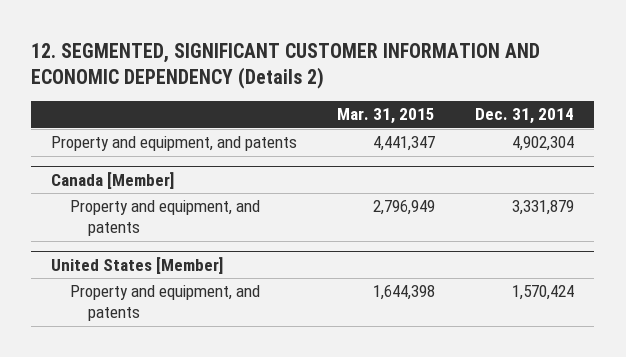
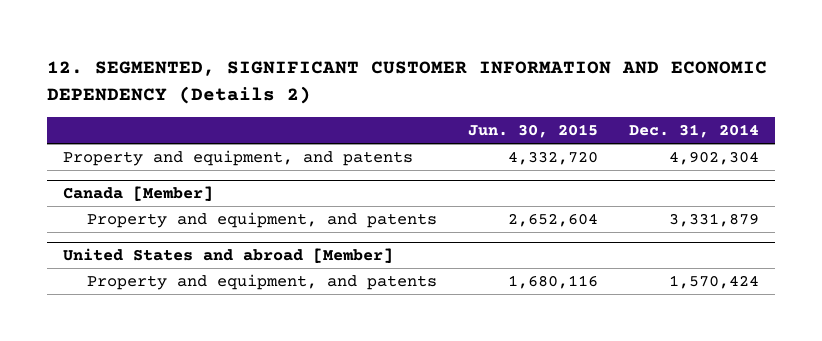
[337,108,436,125] Mar. 31, 2015 -> none
none -> [467,124,598,139] Jun. 30, 2015
[51,256,224,274] United States [Member] -> [62,248,393,264] United States and abroad [Member]

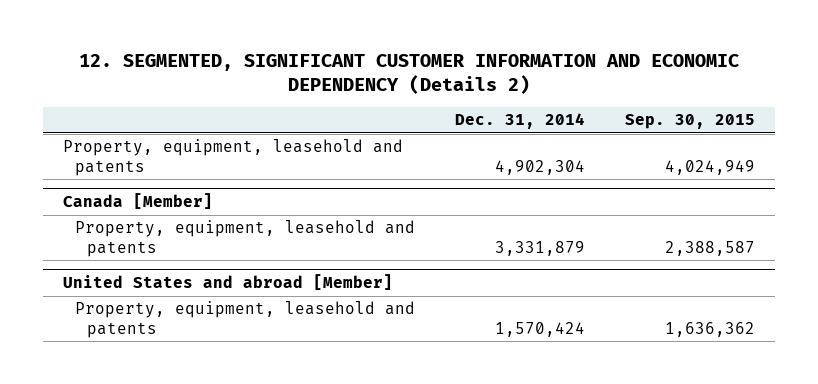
[467,124,598,139] Jun. 30, 2015 -> none
none -> [624,114,755,130] Sep. 30, 2015
[62,149,413,166] Property and equipment, and patents -> [62,139,403,177] Property, equipment, leasehold and patents
[86,211,437,228] Property and equipment, and patents -> [74,220,415,258] Property, equipment, leasehold and patents
[86,273,437,290] Property and equipment, and patents -> [74,301,415,339] Property, equipment, leasehold and patents

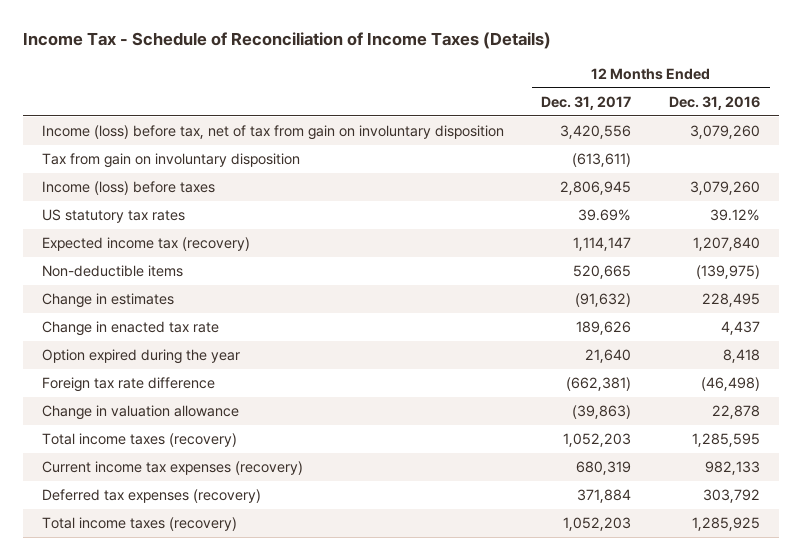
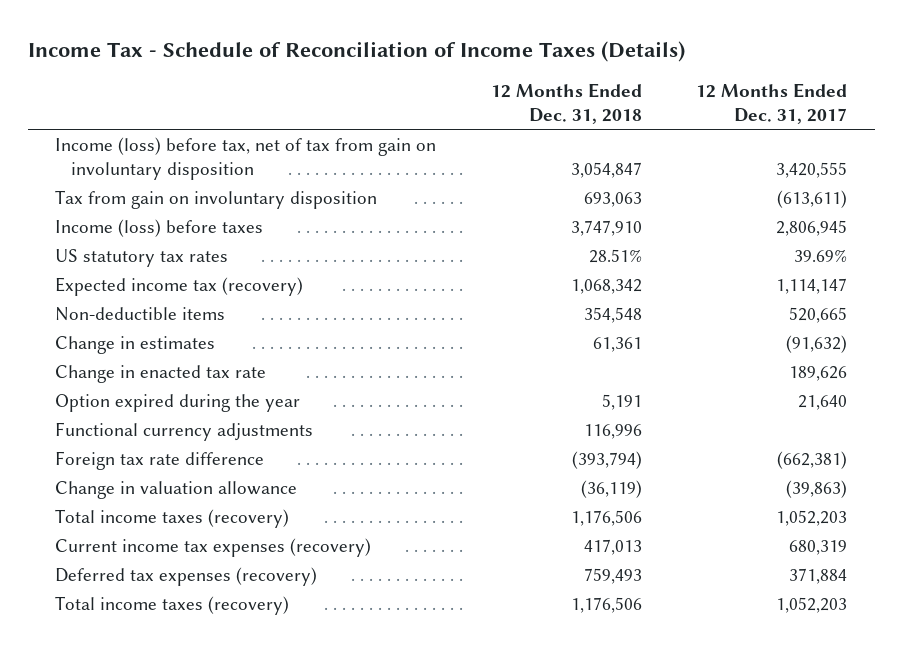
[669,96,761,111] Dec. 31, 2016 -> none
none -> [490,82,642,124] 12 Months Ended Dec. 31, 2018
[560,125,632,140] 3,420,556 -> [776,161,848,178] 3,420,555
none -> [55,421,314,441] Functional currency adjustments

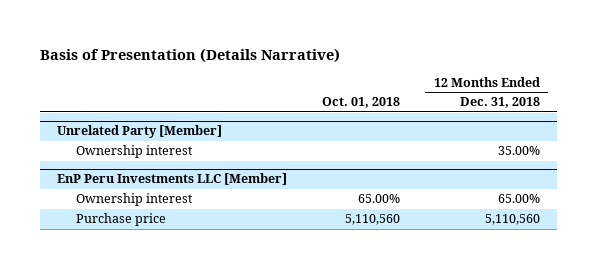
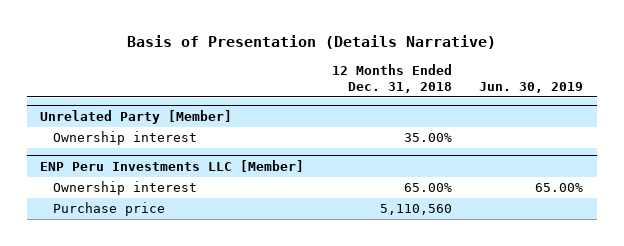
[321,97,400,109] Oct. 01, 2018 -> none
none -> [479,81,584,93] Jun. 30, 2019
[57,173,288,186] EnP Peru Investments LLC [Member] -> [40,160,305,173] ENP Peru Investments LLC [Member]

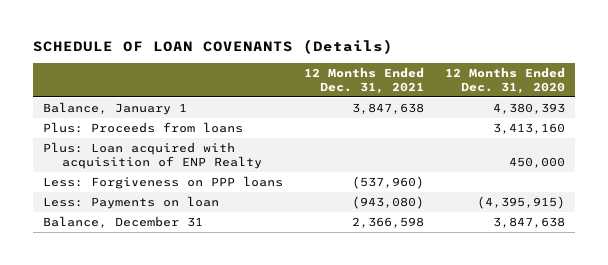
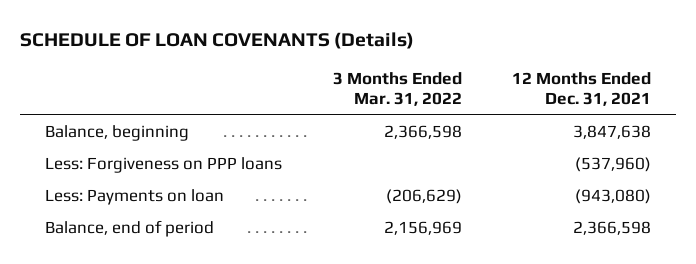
[445,66,566,94] 12 Months Ended Dec. 31, 2020 -> none
none -> [332,72,462,107] 3 Months Ended Mar. 31, 2022
[43,121,244,133] Plus: Proceeds from loans -> none
[43,141,262,169] Plus: Loan acquired with acquisition of ENP Realty -> none
[43,101,188,115] Balance, January 1 -> [45,125,190,142] Balance, beginning
[43,215,204,228] Balance, December 31 -> [45,220,215,238] Balance, end of period

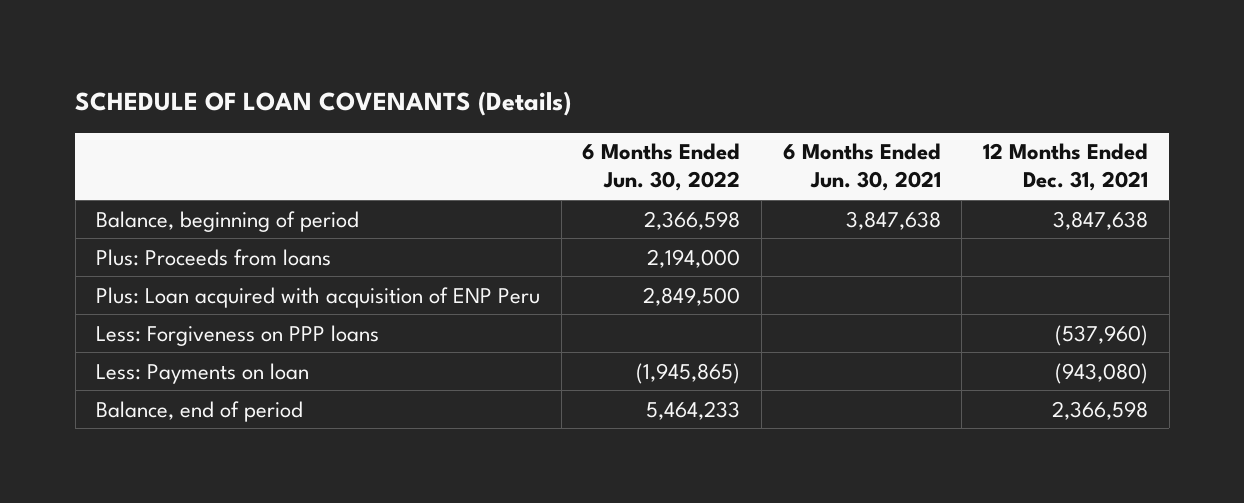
[332,72,462,107] 3 Months Ended Mar. 31, 2022 -> none
none -> [582,143,741,192] 6 Months Ended Jun. 30, 2022
none -> [782,143,941,192] 6 Months Ended Jun. 30, 2021
[45,125,190,142] Balance, beginning -> [96,210,360,232] Balance, beginning of period
none -> [96,248,332,266] Plus: Proceeds from loans
none -> [96,286,541,308] Plus: Loan acquired with acquisition of ENP Peru

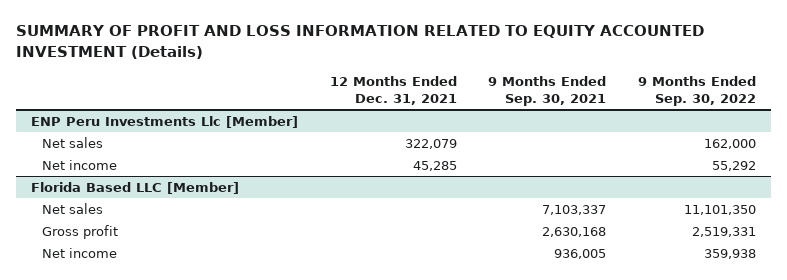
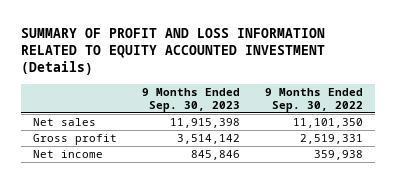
[329,75,457,105] 12 Months Ended Dec. 31, 2021 -> none
[488,75,607,106] 9 Months Ended Sep. 30, 2021 -> none
none -> [141,87,240,112] 9 Months Ended Sep. 30, 2023
[31,116,299,129] ENP Peru Investments Llc [Member] -> none
[41,137,103,149] Net sales -> none
[41,160,117,171] Net income -> none
[31,182,240,195] Florida Based LLC [Member] -> none

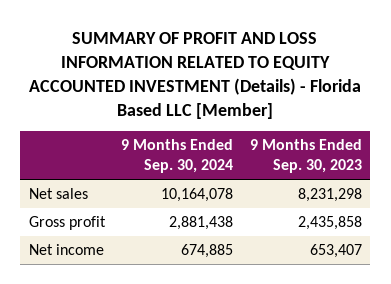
[20,27,325,76] SUMMARY OF PROFIT AND LOSS INFORMATION RELATED TO EQUITY ACCOUNTED INVESTMENT (Details) -> [29,32,362,119] SUMMARY OF PROFIT AND LOSS INFORMATION RELATED TO EQUITY ACCOUNTED INVESTMENT (Details) - Florida Based LLC [Member]
[264,87,363,112] 9 Months Ended Sep. 30, 2022 -> none
none -> [121,139,234,174] 9 Months Ended Sep. 30, 2024
[169,118,240,129] 11,915,398 -> [297,187,362,202] 8,231,298
[176,134,240,145] 3,514,142 -> [297,215,362,230] 2,435,858
[190,150,240,161] 845,846 -> [309,243,362,258] 653,407

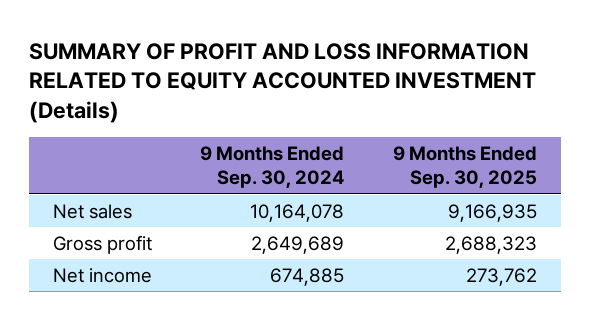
[29,32,362,119] SUMMARY OF PROFIT AND LOSS INFORMATION RELATED TO EQUITY ACCOUNTED INVESTMENT (Details) - Florida Based LLC [Member] -> [29,42,537,123] SUMMARY OF PROFIT AND LOSS INFORMATION RELATED TO EQUITY ACCOUNTED INVESTMENT (Details)
[249,139,362,174] 9 Months Ended Sep. 30, 2023 -> none
none -> [392,145,537,189] 9 Months Ended Sep. 30, 2025
[169,215,234,230] 2,881,438 -> [251,235,345,254] 2,649,689

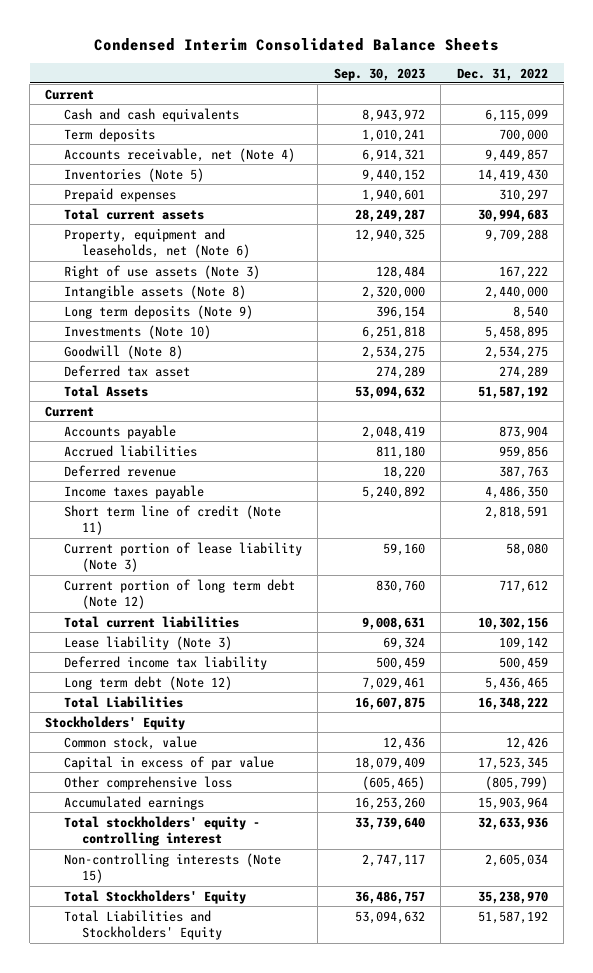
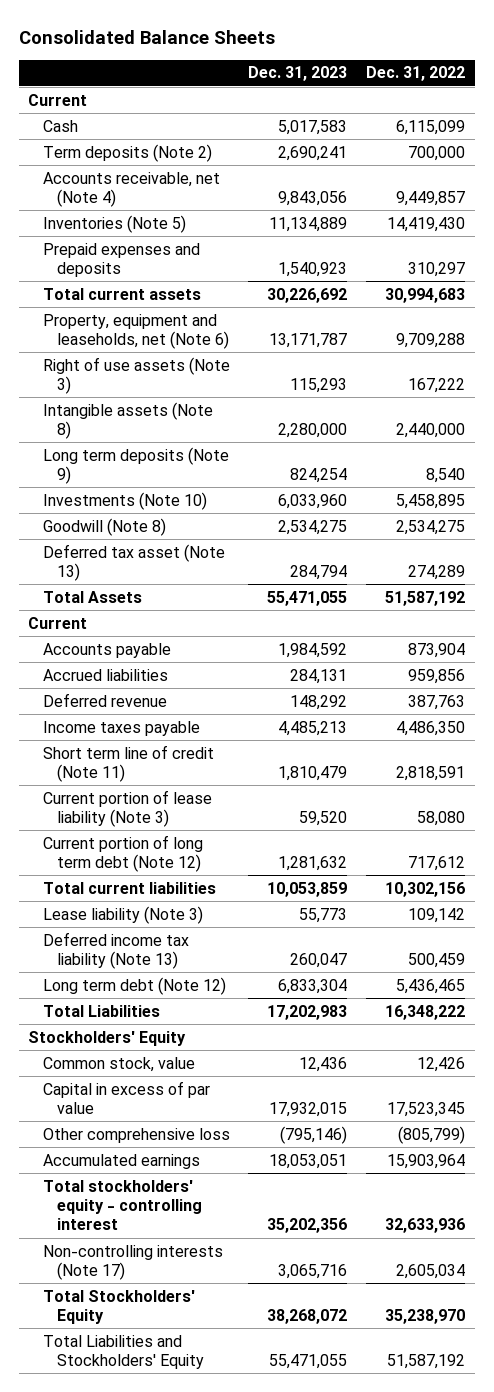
[93,37,499,51] Condensed Interim Consolidated Balance Sheets -> [19,29,276,44] Consolidated Balance Sheets
[333,67,425,81] Sep. 30, 2023 -> none
none -> [248,66,348,82] Dec. 31, 2023
[63,107,239,122] Cash and cash equivalents -> [42,119,78,132] Cash
[63,127,155,142] Term deposits -> [42,143,212,162] Term deposits (Note 2)
[63,187,176,202] Prepaid expenses -> [42,242,200,277] Prepaid expenses and deposits
[63,364,190,377] Deferred tax asset -> [42,543,225,581] Deferred tax asset (Note 13)
[63,655,267,670] Deferred income tax liability -> [42,931,189,969] Deferred income tax liability (Note 13)
[63,852,281,884] Non-controlling interests (Note 15) -> [42,1244,223,1280] Non-controlling interests (Note 17)

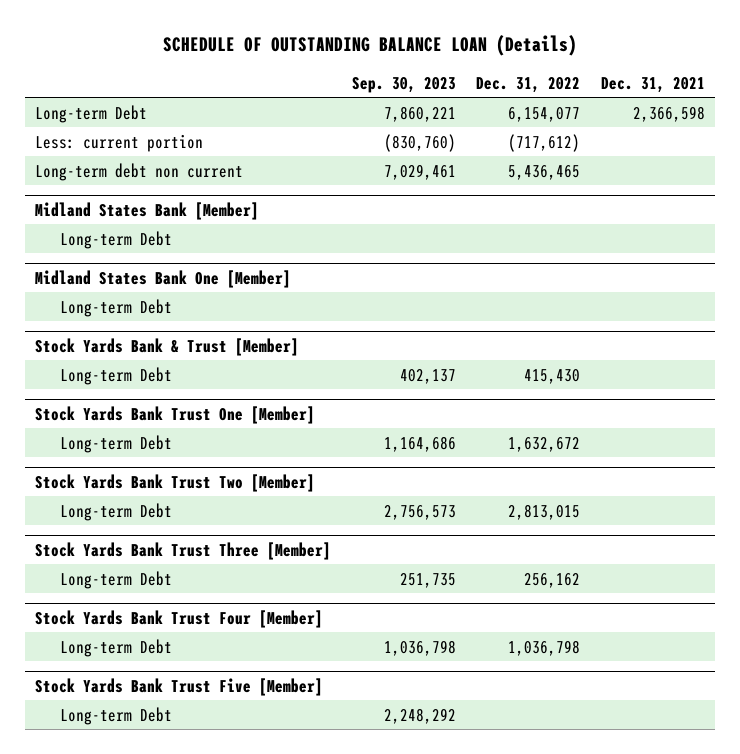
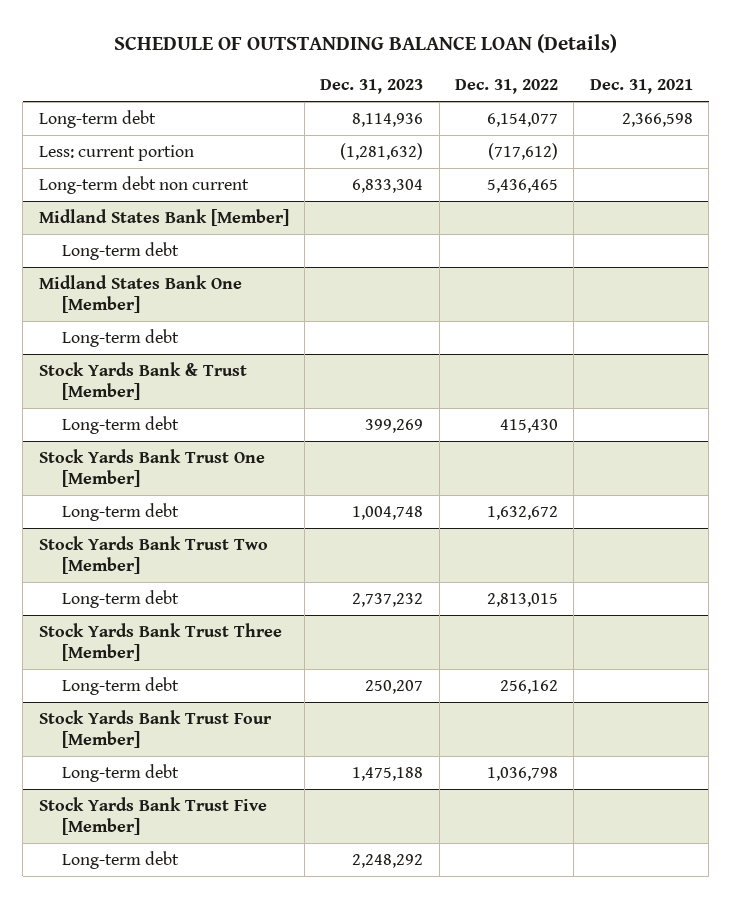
[351,76,456,93] Sep. 30, 2023 -> none
none -> [320,79,424,95] Dec. 31, 2023
[34,104,147,123] Long-term Debt -> [38,110,156,129] Long-term debt
[59,230,172,249] Long-term Debt -> [61,242,179,261] Long-term debt
[59,298,172,317] Long-term Debt -> [61,329,179,348] Long-term debt
[59,366,172,385] Long-term Debt -> [61,416,179,435] Long-term debt
[59,434,172,453] Long-term Debt -> [61,503,179,522] Long-term debt
[59,502,172,521] Long-term Debt -> [61,590,179,609] Long-term debt
[59,570,172,589] Long-term Debt -> [61,677,179,696] Long-term debt
[59,638,172,657] Long-term Debt -> [61,764,179,783] Long-term debt
[59,706,172,725] Long-term Debt -> [61,851,179,870] Long-term debt

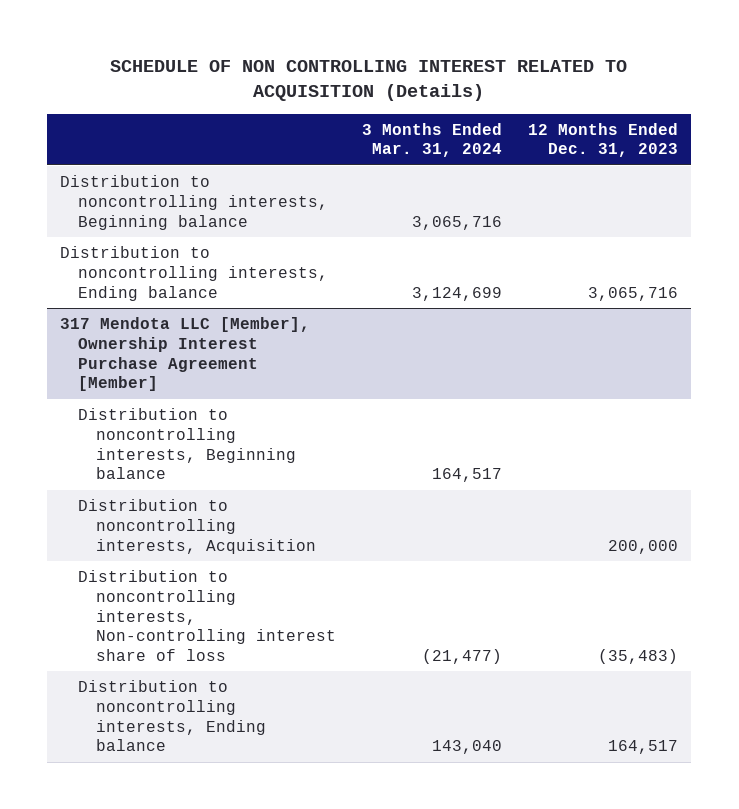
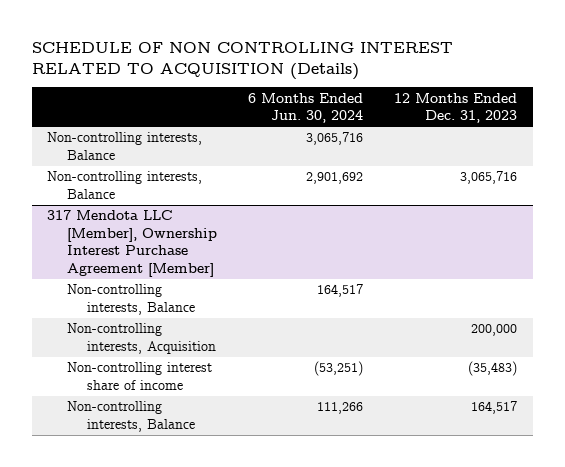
[362,122,503,158] 3 Months Ended Mar. 31, 2024 -> none
none -> [248,92,364,124] 6 Months Ended Jun. 30, 2024
[60,175,329,230] Distribution to noncontrolling interests, Beginning balance -> [47,132,203,160] Non-controlling interests, Balance
[60,246,329,301] Distribution to noncontrolling interests, Ending balance -> [47,171,203,199] Non-controlling interests, Balance
[78,408,296,480] Distribution to noncontrolling interests, Beginning balance -> [67,284,196,315] Non-controlling interests, Balance
[78,499,316,554] Distribution to noncontrolling interests, Acquisition -> [67,323,217,354] Non-controlling interests, Acquisition
[78,570,336,662] Distribution to noncontrolling interests, Non-controlling interest share of loss -> [67,362,213,390] Non-controlling interest share of income
[78,680,266,752] Distribution to noncontrolling interests, Ending balance -> [67,401,196,432] Non-controlling interests, Balance

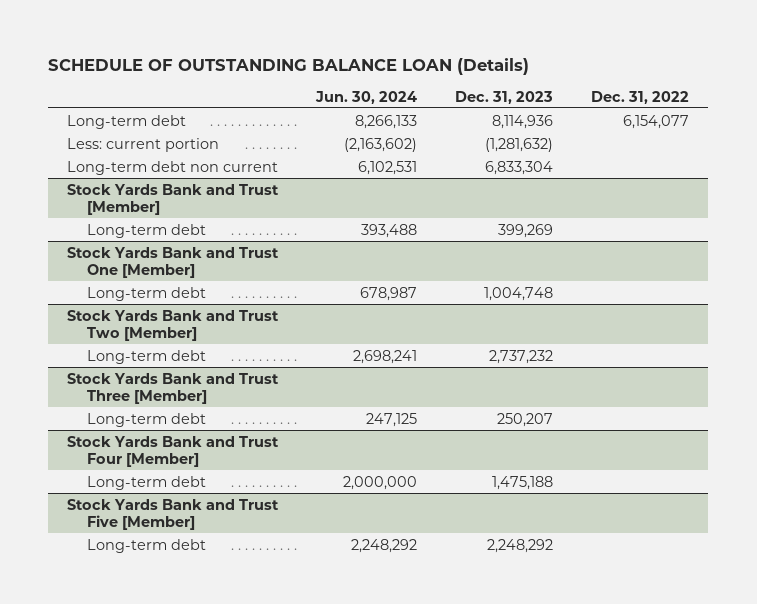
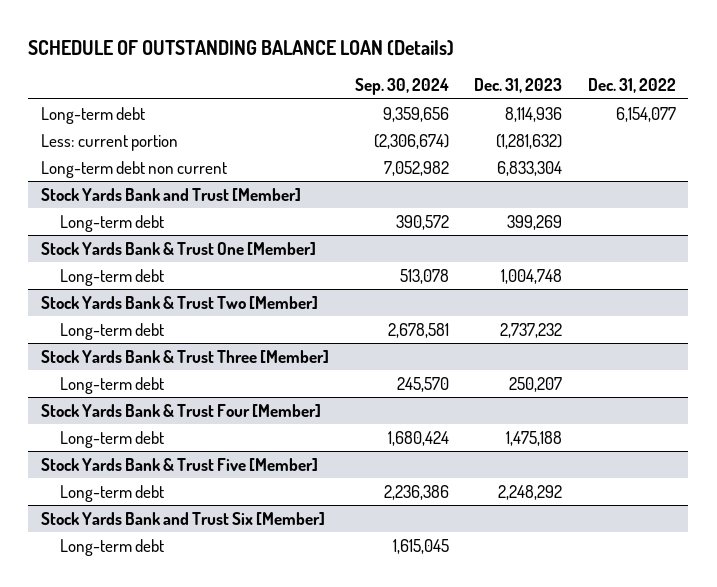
[315,90,418,104] Jun. 30, 2024 -> none
none -> [354,78,449,96] Sep. 30, 2024
[67,246,280,278] Stock Yards Bank and Trust One [Member] -> [41,241,317,255] Stock Yards Bank & Trust One [Member]
[67,309,280,341] Stock Yards Bank and Trust Two [Member] -> [41,295,319,309] Stock Yards Bank & Trust Two [Member]
[67,372,280,404] Stock Yards Bank and Trust Three [Member] -> [41,349,330,363] Stock Yards Bank & Trust Three [Member]
[67,435,280,467] Stock Yards Bank and Trust Four [Member] -> [41,403,322,417] Stock Yards Bank & Trust Four [Member]
[67,498,280,530] Stock Yards Bank and Trust Five [Member] -> [41,457,319,471] Stock Yards Bank & Trust Five [Member]
none -> [41,511,326,525] Stock Yards Bank and Trust Six [Member]
none -> [60,538,165,556] Long-term debt

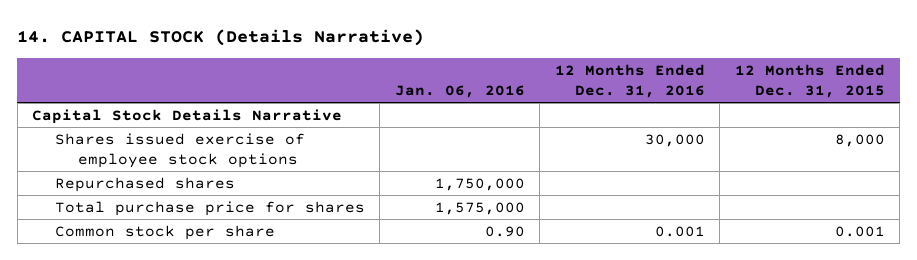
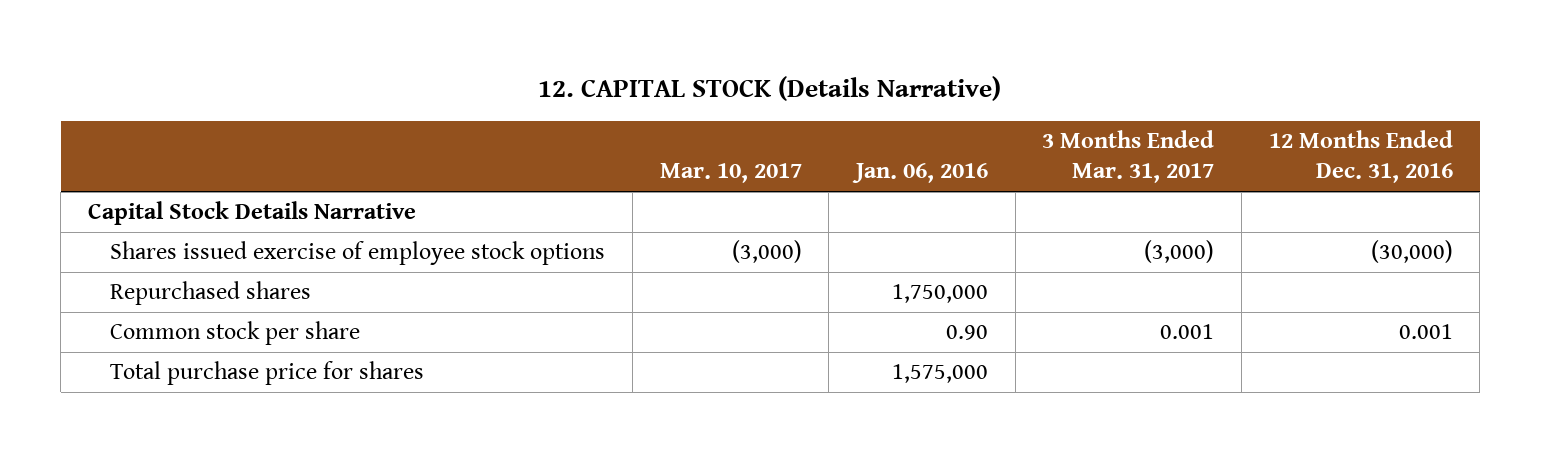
[17,29,425,47] 14. CAPITAL STOCK (Details Narrative) -> [538,76,1002,102] 12. CAPITAL STOCK (Details Narrative)
[734,64,885,99] 12 Months Ended Dec. 31, 2015 -> none
none -> [659,163,802,184] Mar. 10, 2017
none -> [1042,129,1215,184] 3 Months Ended Mar. 31, 2017
[644,133,705,147] 30,000 -> [1370,240,1453,264] (30,000)
[54,200,365,216] Total purchase price for shares -> [110,361,425,386] Total purchase price for shares

